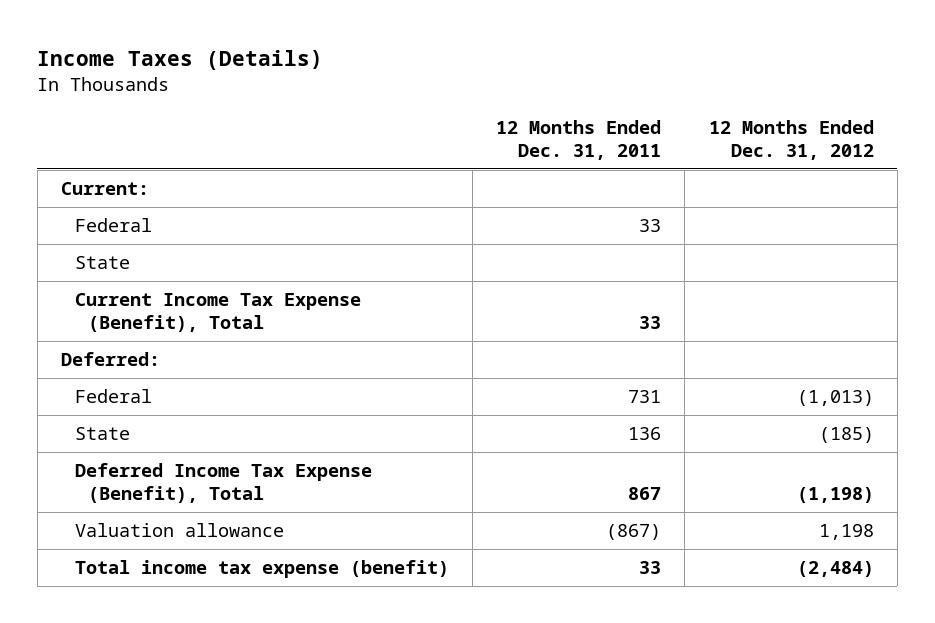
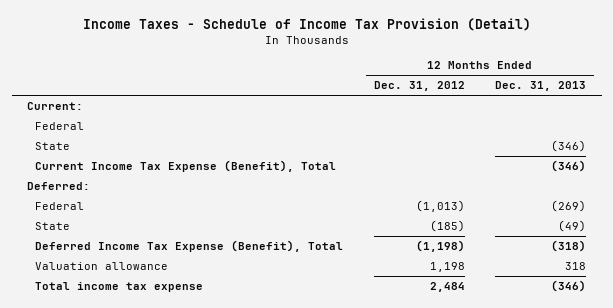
[37,49,324,70] Income Taxes (Details) -> [82,18,531,32] Income Taxes - Schedule of Income Tax Provision (Detail)
[496,119,662,161] 12 Months Ended Dec. 31, 2011 -> none
none -> [495,81,587,92] Dec. 31, 2013
[74,559,449,578] Total income tax expense (benefit) -> [35,282,204,293] Total income tax expense
[796,560,874,577] (2,484) -> [429,282,465,293] 2,484

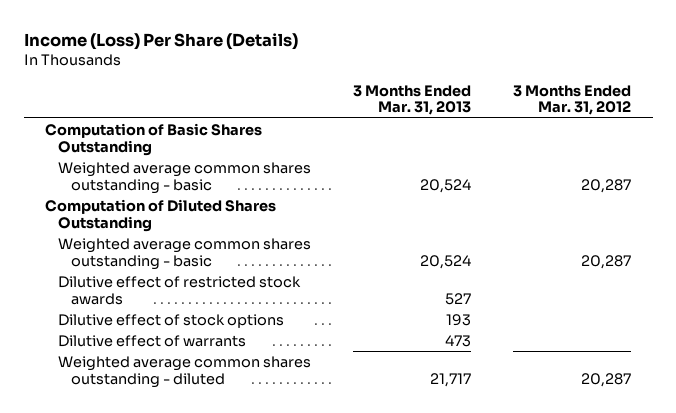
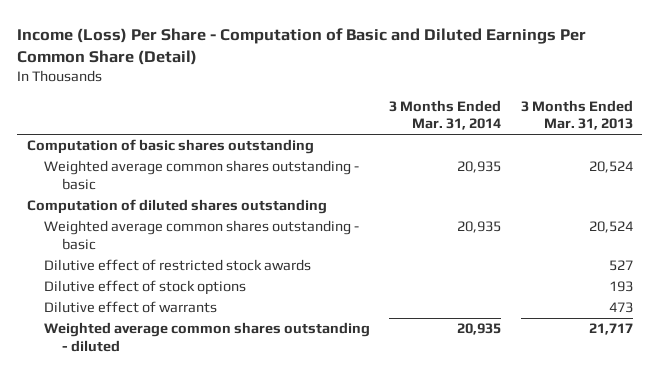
[23,33,298,51] Income (Loss) Per Share (Details) -> [17,27,587,65] Income (Loss) Per Share - Computation of Basic and Diluted Earnings Per Common Share (Detail)
[513,84,632,116] 3 Months Ended Mar. 31, 2012 -> none
none -> [389,99,502,131] 3 Months Ended Mar. 31, 2014
[44,122,262,156] Computation of Basic Shares Outstanding -> [26,139,314,155] Computation of basic shares outstanding
[44,198,276,232] Computation of Diluted Shares Outstanding -> [26,199,327,215] Computation of diluted shares outstanding

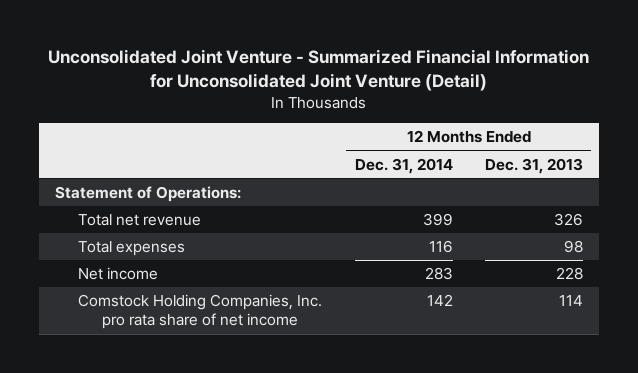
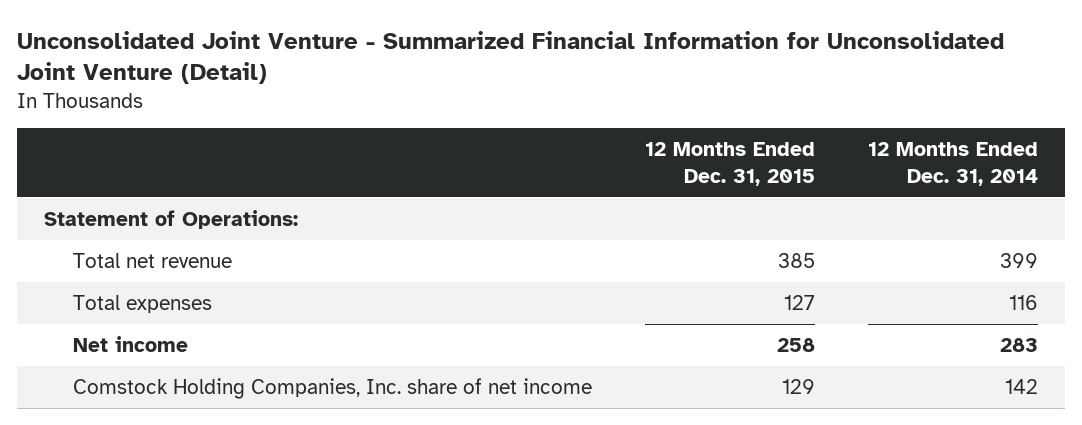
[484,157,583,174] Dec. 31, 2013 -> none
none -> [645,142,816,186] 12 Months Ended Dec. 31, 2015
[78,294,323,330] Comstock Holding Companies, Inc. pro rata share of net income -> [73,377,593,399] Comstock Holding Companies, Inc. share of net income

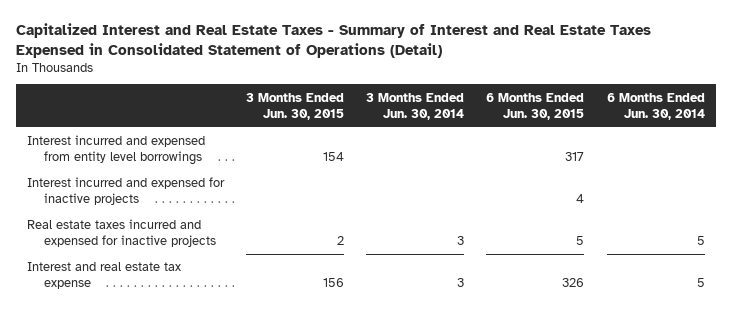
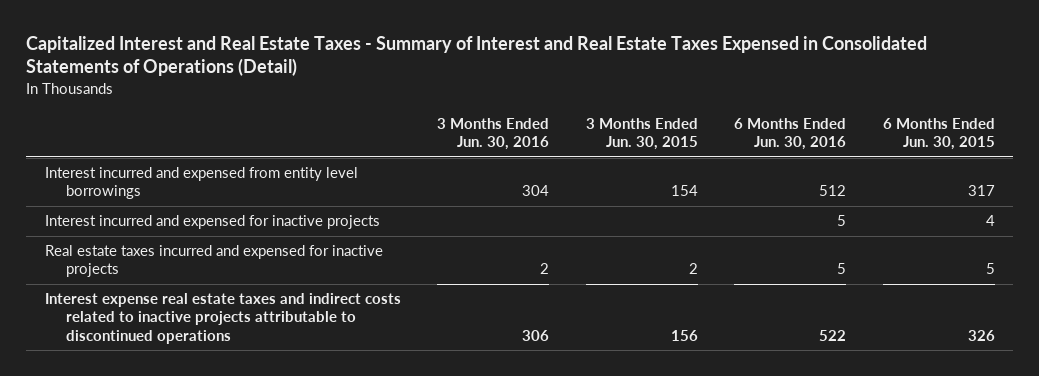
[15,23,651,58] Capitalized Interest and Real Estate Taxes - Summary of Interest and Real Estate Taxes Expensed in Consolidated Statement of Operations (Detail) -> [26,35,928,77] Capitalized Interest and Real Estate Taxes - Summary of Interest and Real Estate Taxes Expensed in Consolidated Statements of Operations (Detail)
[366,92,465,120] 3 Months Ended Jun. 30, 2014 -> none
[606,92,705,120] 6 Months Ended Jun. 30, 2014 -> none
none -> [437,118,550,151] 3 Months Ended Jun. 30, 2016
none -> [734,118,847,151] 6 Months Ended Jun. 30, 2016
[27,262,182,290] Interest and real estate tax expense -> [44,293,401,344] Interest expense real estate taxes and indirect costs related to inactive projects attributable to discontinued operations

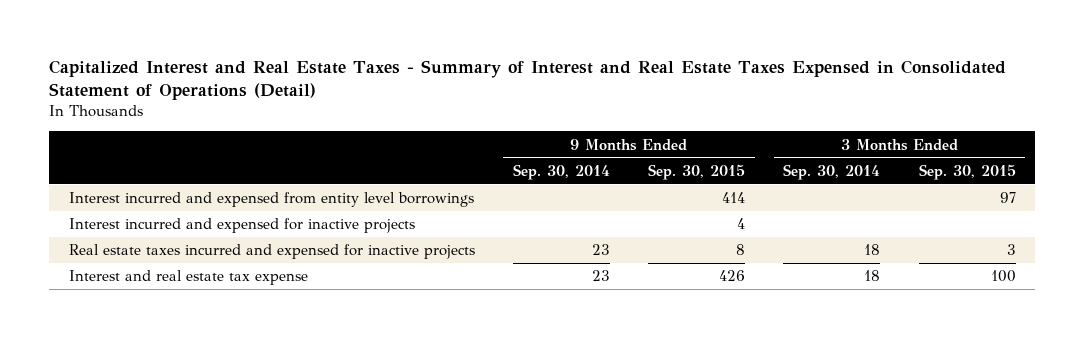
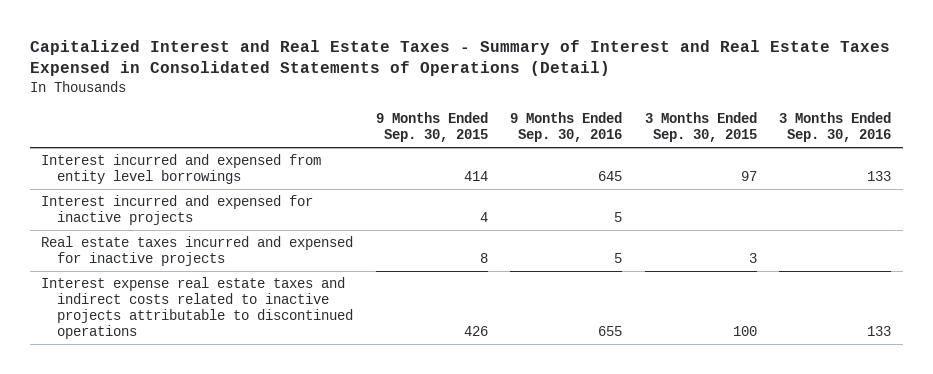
[49,59,1007,101] Capitalized Interest and Real Estate Taxes - Summary of Interest and Real Estate Taxes Expensed in Consolidated Statement of Operations (Detail) -> [29,39,890,77] Capitalized Interest and Real Estate Taxes - Summary of Interest and Real Estate Taxes Expensed in Consolidated Statements of Operations (Detail)
[512,163,610,180] Sep. 30, 2014 -> none
[783,163,881,180] Sep. 30, 2014 -> none
none -> [510,112,623,143] 9 Months Ended Sep. 30, 2016
none -> [779,112,892,143] 3 Months Ended Sep. 30, 2016
[68,270,308,286] Interest and real estate tax expense -> [41,277,353,340] Interest expense real estate taxes and indirect costs related to inactive projects attributable to discontinued operations

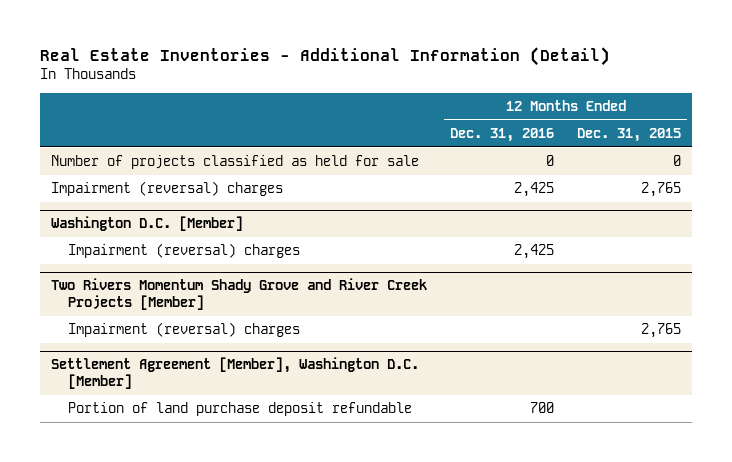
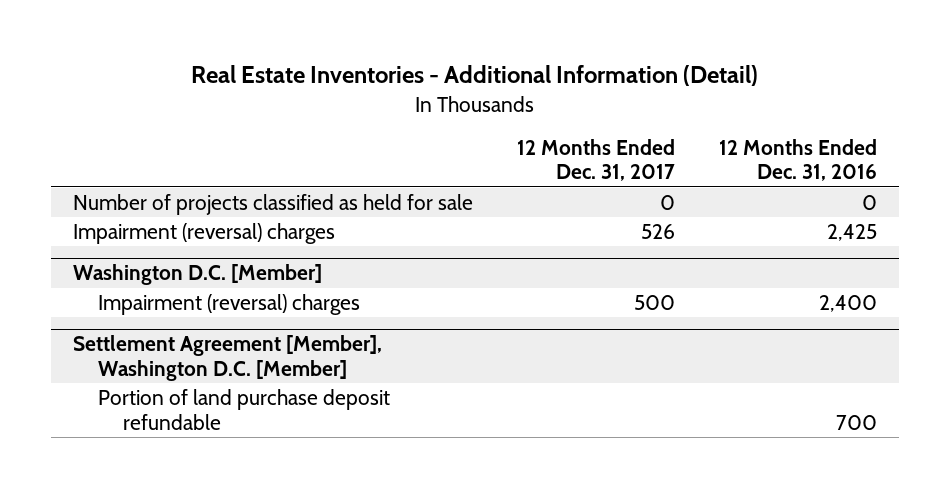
[576,127,681,142] Dec. 31, 2015 -> none
none -> [516,138,675,182] 12 Months Ended Dec. 31, 2017
[51,278,428,310] Two Rivers Momentum Shady Grove and River Creek Projects [Member] -> none
[68,322,301,338] Impairment (reversal) charges -> none
[514,244,555,260] 2,425 -> [818,295,877,313] 2,400

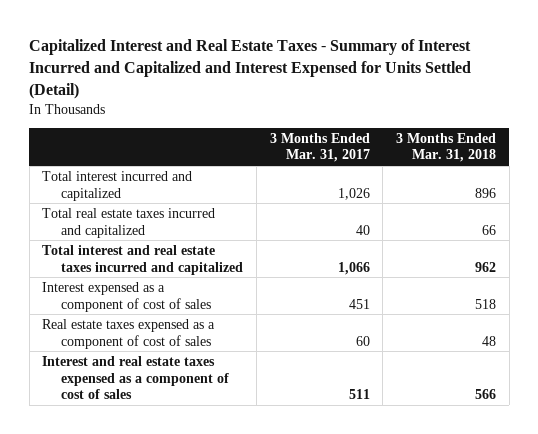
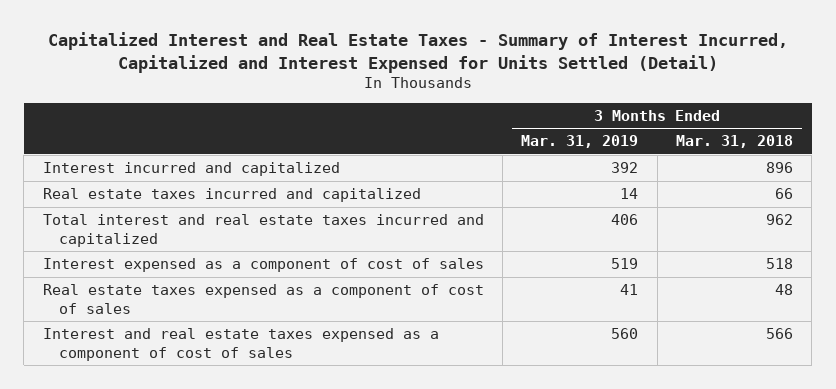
[29,38,472,99] Capitalized Interest and Real Estate Taxes - Summary of Interest Incurred and Capitalized and Interest Expensed for Units Settled (Detail) -> [47,32,788,73] Capitalized Interest and Real Estate Taxes - Summary of Interest Incurred, Capitalized and Interest Expensed for Units Settled (Detail)
[269,132,370,163] 3 Months Ended Mar. 31, 2017 -> none
none -> [521,135,639,149] Mar. 31, 2019
[42,170,193,201] Total interest incurred and capitalized -> [42,162,340,177] Interest incurred and capitalized
[42,207,216,238] Total real estate taxes incurred and capitalized -> [42,188,421,203] Real estate taxes incurred and capitalized

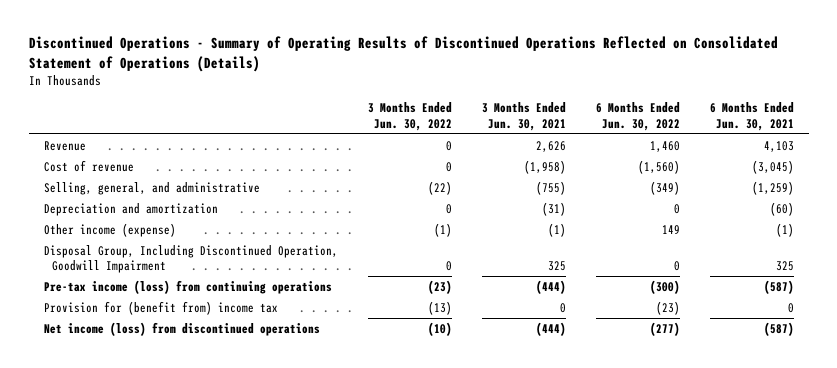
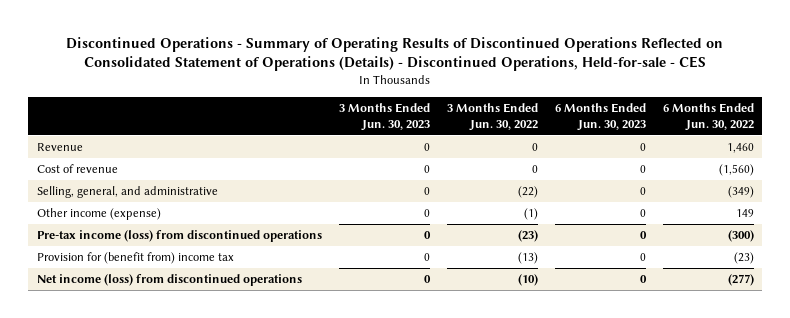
[28,36,778,72] Discontinued Operations - Summary of Operating Results of Discontinued Operations Reflected on Consolidated Statement of Operations (Details) -> [66,36,724,72] Discontinued Operations - Summary of Operating Results of Discontinued Operations Reflected on Consolidated Statement of Operations (Details) - Discontinued Operations, Held-for-sale - CES
[481,102,566,131] 3 Months Ended Jun. 30, 2021 -> none
[709,102,794,131] 6 Months Ended Jun. 30, 2021 -> none
none -> [338,102,430,131] 3 Months Ended Jun. 30, 2023
none -> [554,102,646,131] 6 Months Ended Jun. 30, 2023
[43,202,218,216] Depreciation and amortization -> none
[43,244,338,274] Disposal Group, Including Discontinued Operation, Goodwill Impairment -> none
[43,279,332,294] Pre-tax income (loss) from continuing operations -> [36,230,322,243] Pre-tax income (loss) from discontinued operations

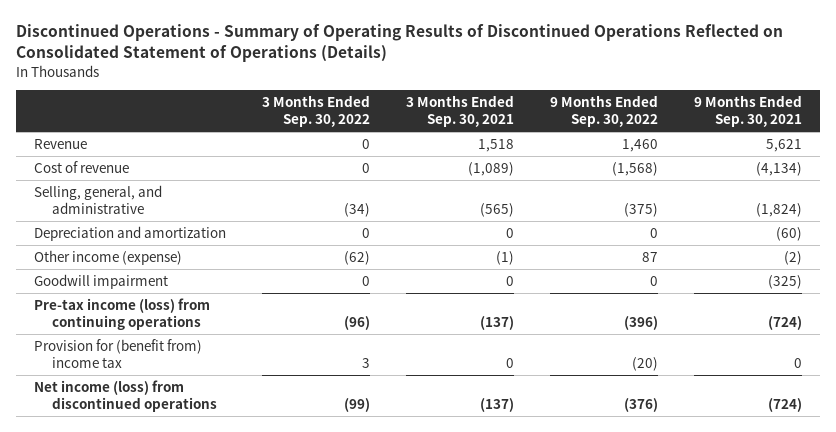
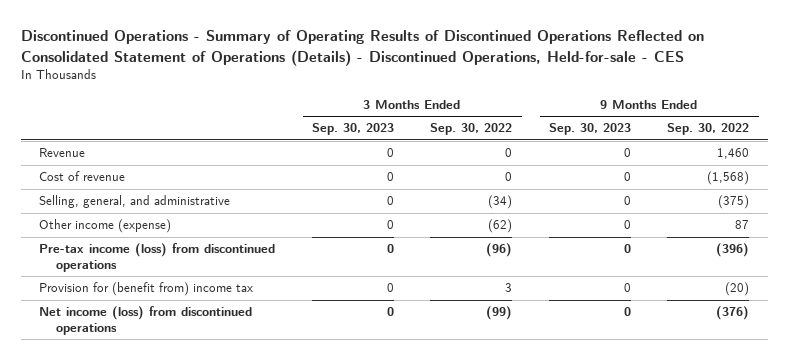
[16,24,784,63] Discontinued Operations - Summary of Operating Results of Discontinued Operations Reflected on Consolidated Statement of Operations (Details) -> [21,30,705,66] Discontinued Operations - Summary of Operating Results of Discontinued Operations Reflected on Consolidated Statement of Operations (Details) - Discontinued Operations, Held-for-sale - CES
[405,95,514,128] 3 Months Ended Sep. 30, 2021 -> none
[693,95,802,128] 9 Months Ended Sep. 30, 2021 -> none
none -> [311,123,394,136] Sep. 30, 2023
none -> [548,123,631,136] Sep. 30, 2023
[34,226,227,242] Depreciation and amortization -> none
[34,274,169,290] Goodwill impairment -> none
[34,298,211,330] Pre-tax income (loss) from continuing operations -> [39,243,276,273] Pre-tax income (loss) from discontinued operations

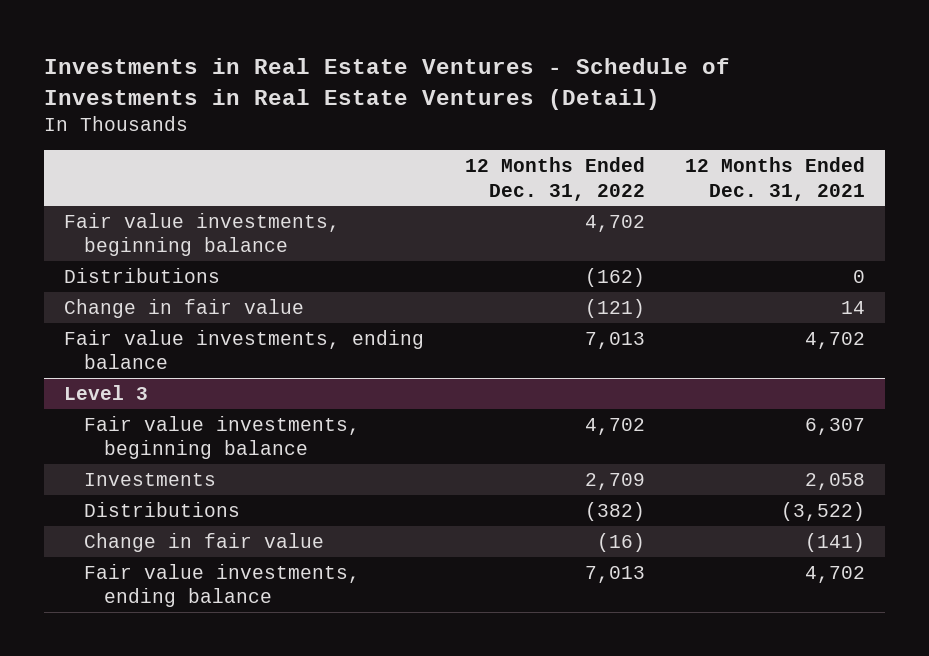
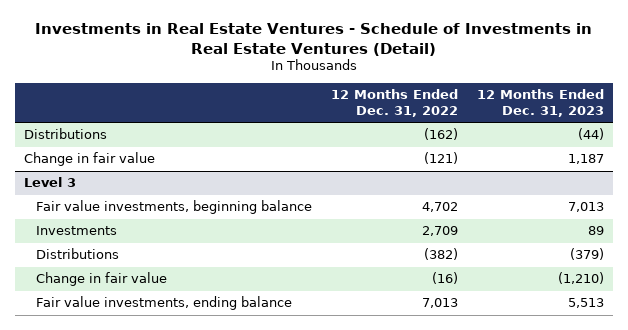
[684,156,865,201] 12 Months Ended Dec. 31, 2021 -> none
none -> [476,89,604,118] 12 Months Ended Dec. 31, 2023
[64,212,341,257] Fair value investments, beginning balance -> none
[64,329,425,370] Fair value investments, ending balance -> none

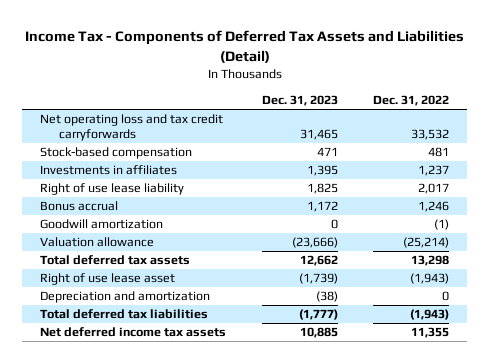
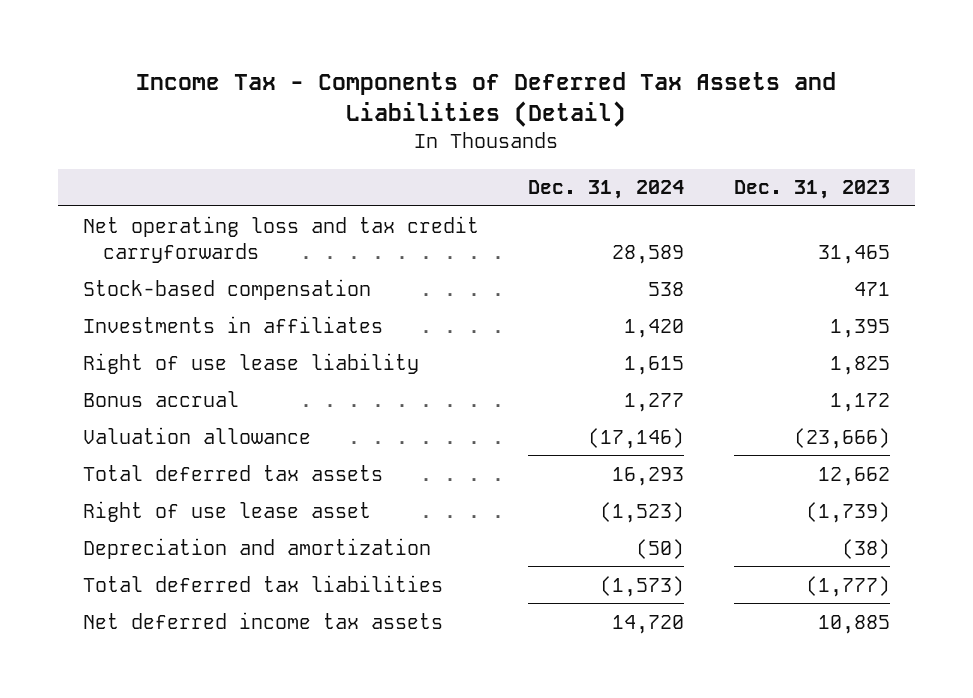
[373,95,450,107] Dec. 31, 2022 -> none
none -> [528,180,685,200] Dec. 31, 2024
[39,219,163,230] Goodwill amortization -> none

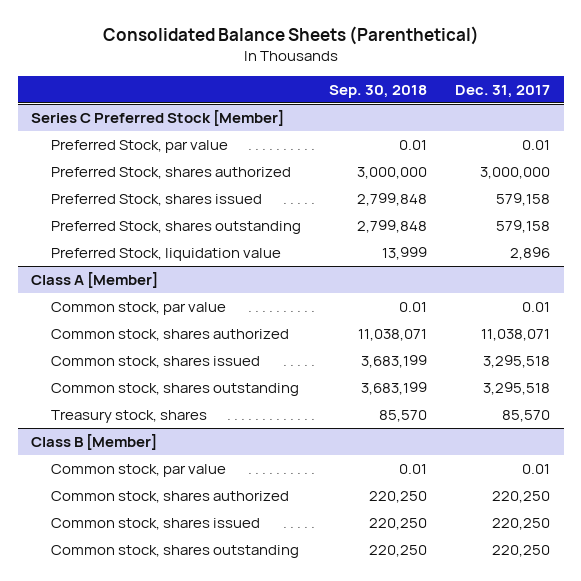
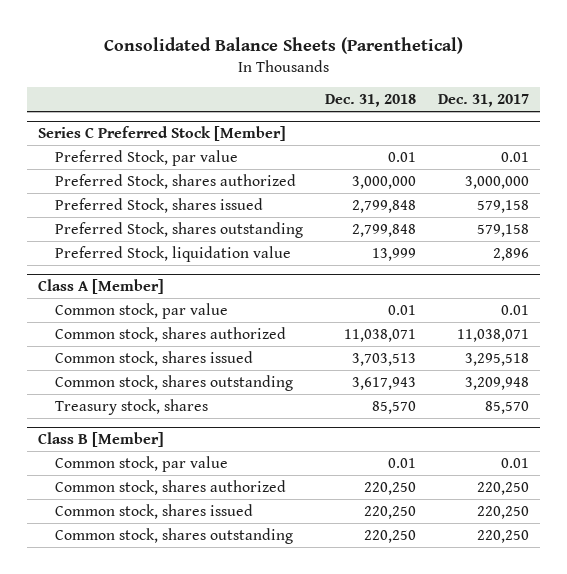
[328,84,427,98] Sep. 30, 2018 -> none
none -> [325,93,417,107] Dec. 31, 2018
[482,381,550,395] 3,295,518 -> [465,376,530,390] 3,209,948

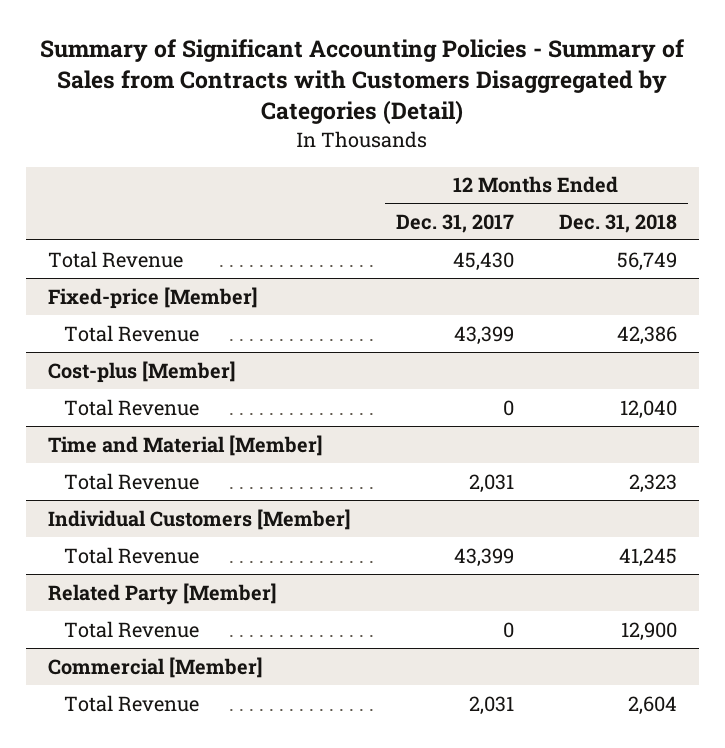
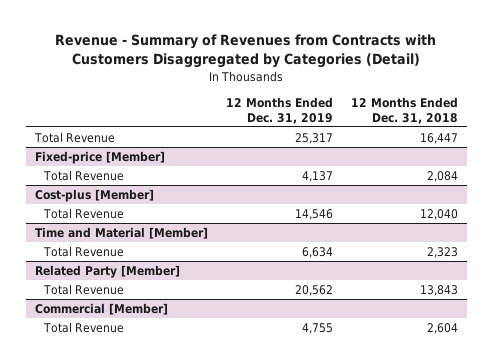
[40,38,686,126] Summary of Significant Accounting Policies - Summary of Sales from Contracts with Customers Disaggregated by Categories (Detail) -> [55,34,437,69] Revenue - Summary of Revenues from Contracts with Customers Disaggregated by Categories (Detail)
[395,213,514,233] Dec. 31, 2017 -> none
none -> [225,96,333,124] 12 Months Ended Dec. 31, 2019
[616,251,677,271] 56,749 -> [419,133,458,145] 16,447
[616,325,677,345] 42,386 -> [426,171,458,183] 2,084
[48,508,352,530] Individual Customers [Member] -> none
[63,546,199,564] Total Revenue -> none
[620,621,677,641] 12,900 -> [419,285,458,297] 13,843

